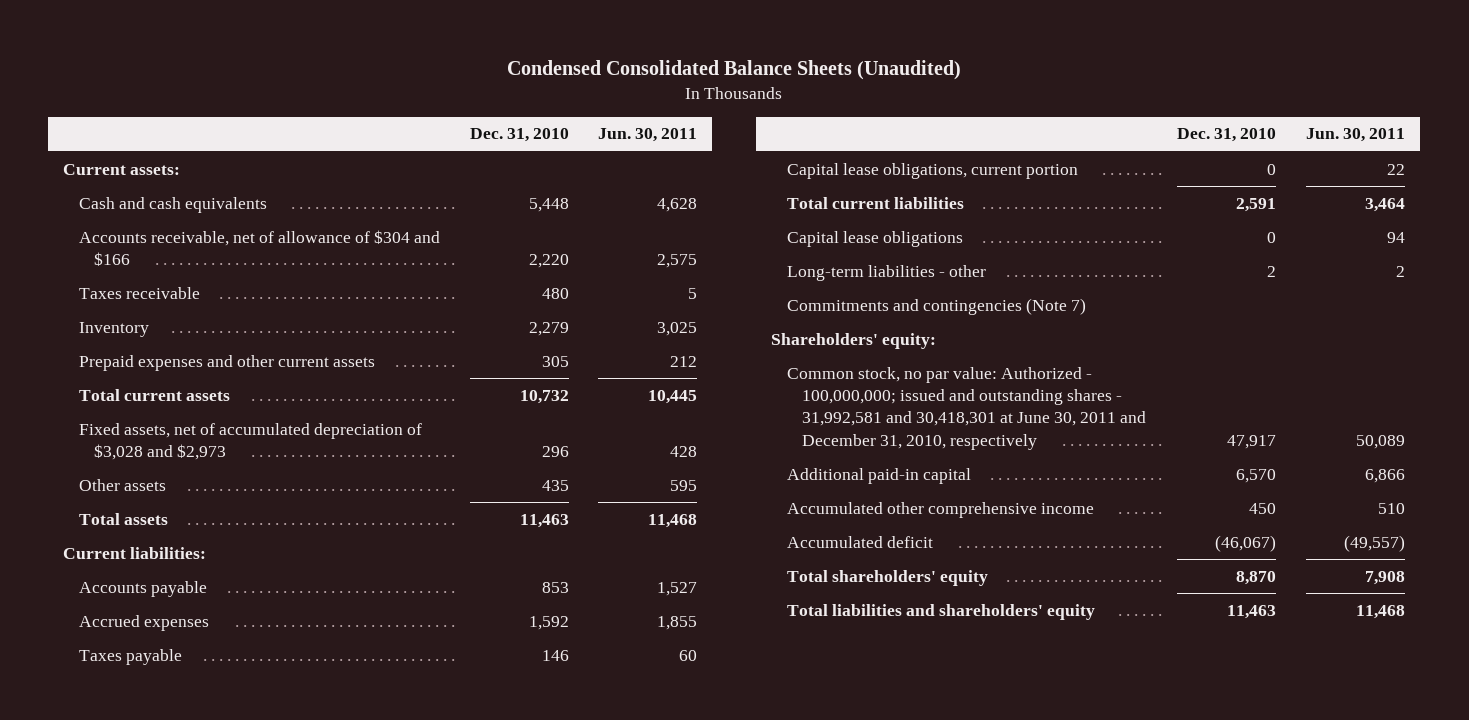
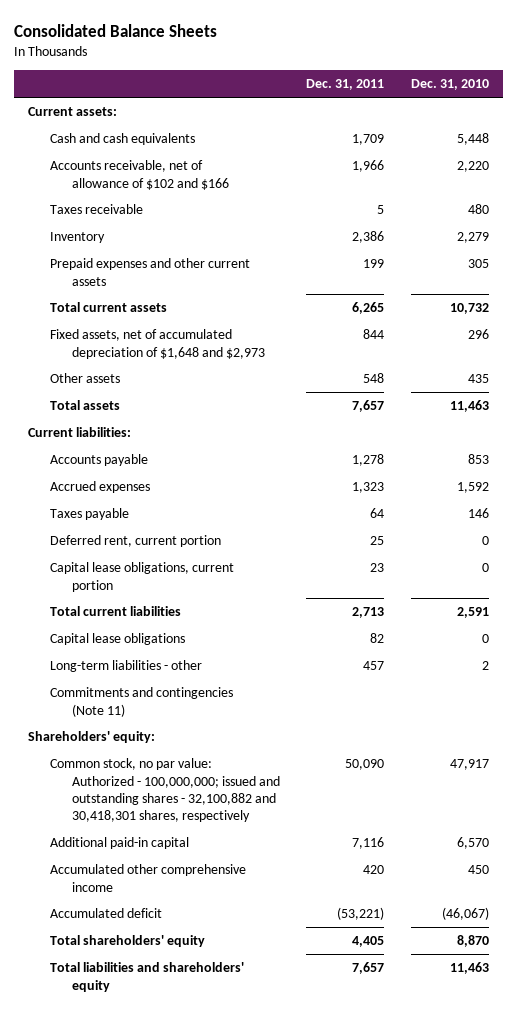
[507,60,962,81] Condensed Consolidated Balance Sheets (Unaudited) -> [14,23,218,37] Consolidated Balance Sheets
[598,128,698,143] Jun. 30, 2011 -> none
none -> [306,79,385,91] Dec. 31, 2011
[78,229,440,267] Accounts receivable, net of allowance of $304 and $166 -> [49,160,229,190] Accounts receivable, net of allowance of $102 and $166
[78,422,422,461] Fixed assets, net of accumulated depreciation of $3,028 and $2,973 -> [49,329,265,359] Fixed assets, net of accumulated depreciation of $1,648 and $2,973
none -> [49,535,221,548] Deferred rent, current portion
[786,297,1086,315] Commitments and contingencies (Note 7) -> [49,687,233,717] Commitments and contingencies (Note 11)
[786,366,1146,450] Common stock, no par value: Authorized - 100,000,000; issued and outstanding shares - 31,992,581 and 30,418,301 at June 30, 2011 and December 31, 2010, respectively -> [49,758,280,823] Common stock, no par value: Authorized - 100,000,000; issued and outstanding shares - 32,100,882 and 30,418,301 shares, respectively

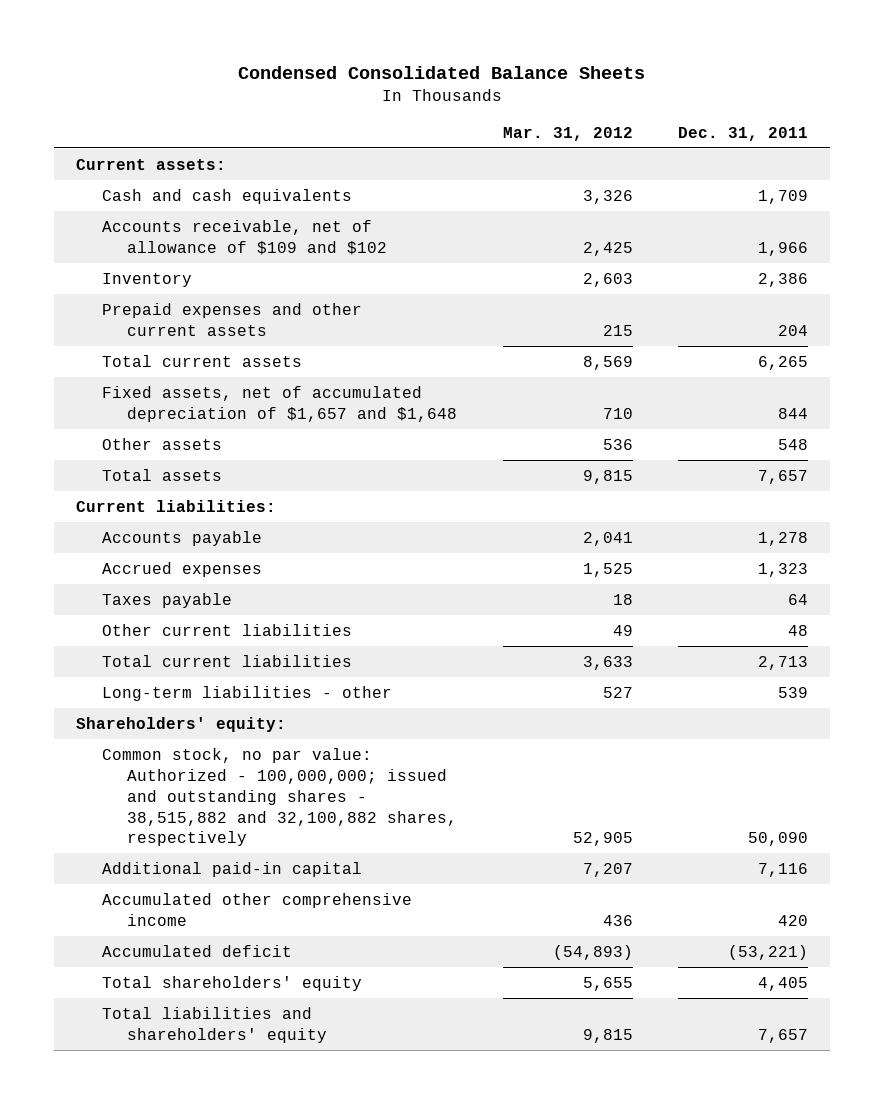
[14,23,218,37] Consolidated Balance Sheets -> [237,65,645,79] Condensed Consolidated Balance Sheets
[411,79,490,91] Dec. 31, 2010 -> none
none -> [502,126,633,141] Mar. 31, 2012
[49,204,143,215] Taxes receivable -> none
[49,160,229,190] Accounts receivable, net of allowance of $102 and $166 -> [101,219,388,255] Accounts receivable, net of allowance of $109 and $102
[363,259,385,269] 199 -> [777,324,808,336] 204
[49,329,265,359] Fixed assets, net of accumulated depreciation of $1,648 and $2,973 -> [101,385,458,422] Fixed assets, net of accumulated depreciation of $1,657 and $1,648
[49,535,221,548] Deferred rent, current portion -> none
[49,562,234,592] Capital lease obligations, current portion -> none
none -> [101,623,352,636] Other current liabilities
[49,633,185,646] Capital lease obligations -> none
[49,687,233,717] Commitments and contingencies (Note 11) -> none
[363,661,385,671] 457 -> [777,686,808,698] 539
[49,758,280,823] Common stock, no par value: Authorized - 100,000,000; issued and outstanding shares - 32,100,882 and 30,418,301 shares, respectively -> [101,747,458,847] Common stock, no par value: Authorized - 100,000,000; issued and outstanding shares - 38,515,882 and 32,100,882 shares, respectively

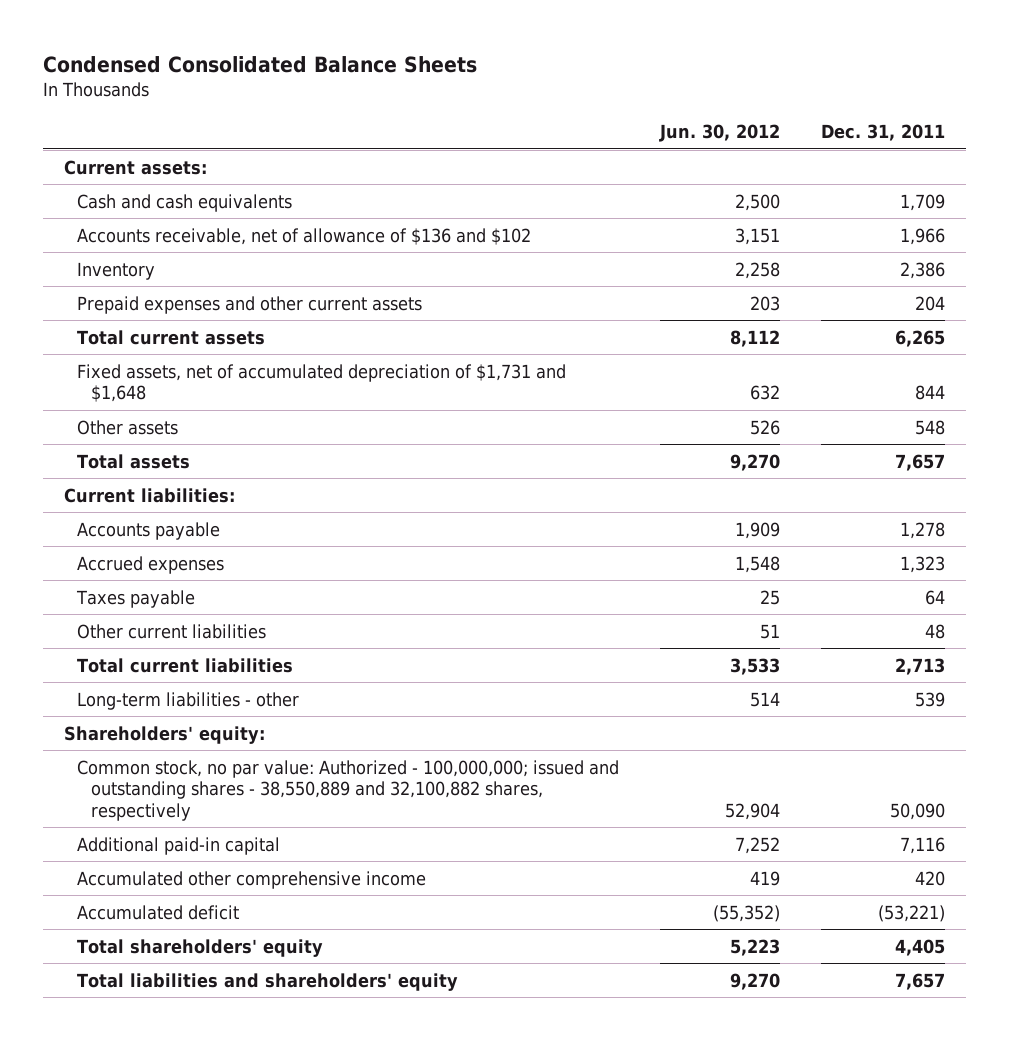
[502,126,633,141] Mar. 31, 2012 -> none
none -> [659,124,781,143] Jun. 30, 2012
[101,219,388,255] Accounts receivable, net of allowance of $109 and $102 -> [77,227,532,245] Accounts receivable, net of allowance of $136 and $102
[101,385,458,422] Fixed assets, net of accumulated depreciation of $1,657 and $1,648 -> [77,363,567,403] Fixed assets, net of accumulated depreciation of $1,731 and $1,648
[101,747,458,847] Common stock, no par value: Authorized - 100,000,000; issued and outstanding shares - 38,515,882 and 32,100,882 shares, respectively -> [77,759,620,821] Common stock, no par value: Authorized - 100,000,000; issued and outstanding shares - 38,550,889 and 32,100,882 shares, respectively

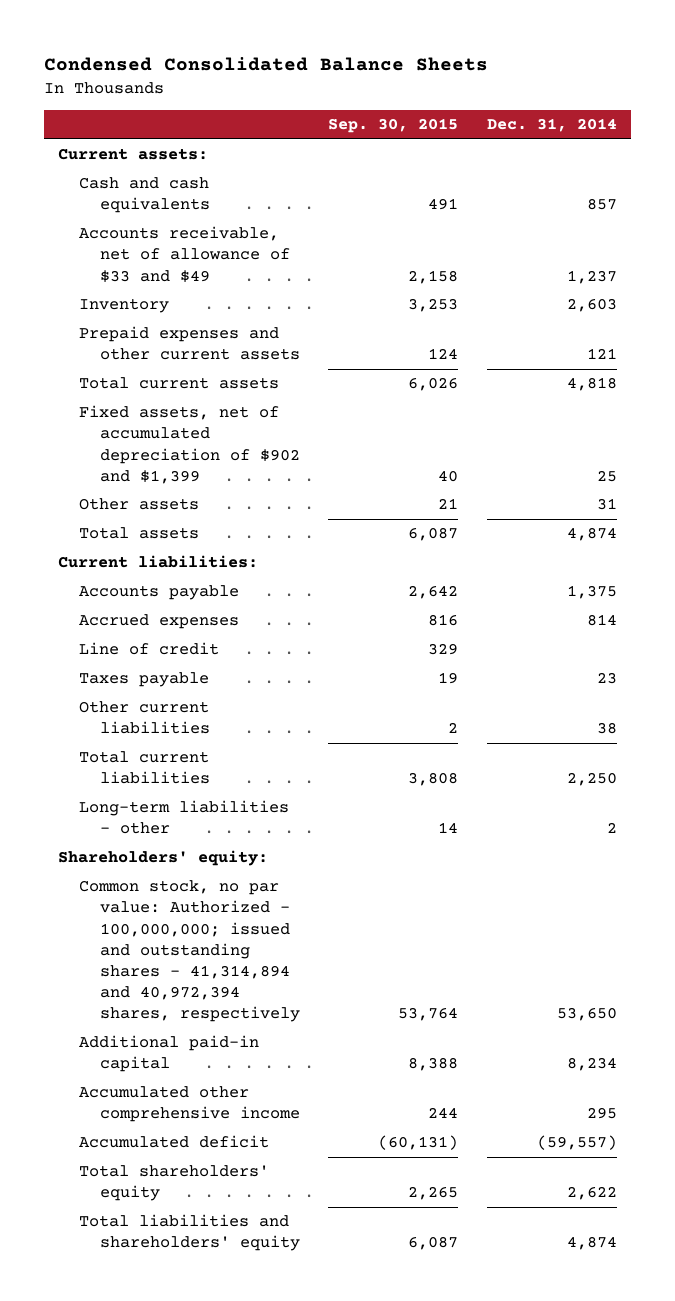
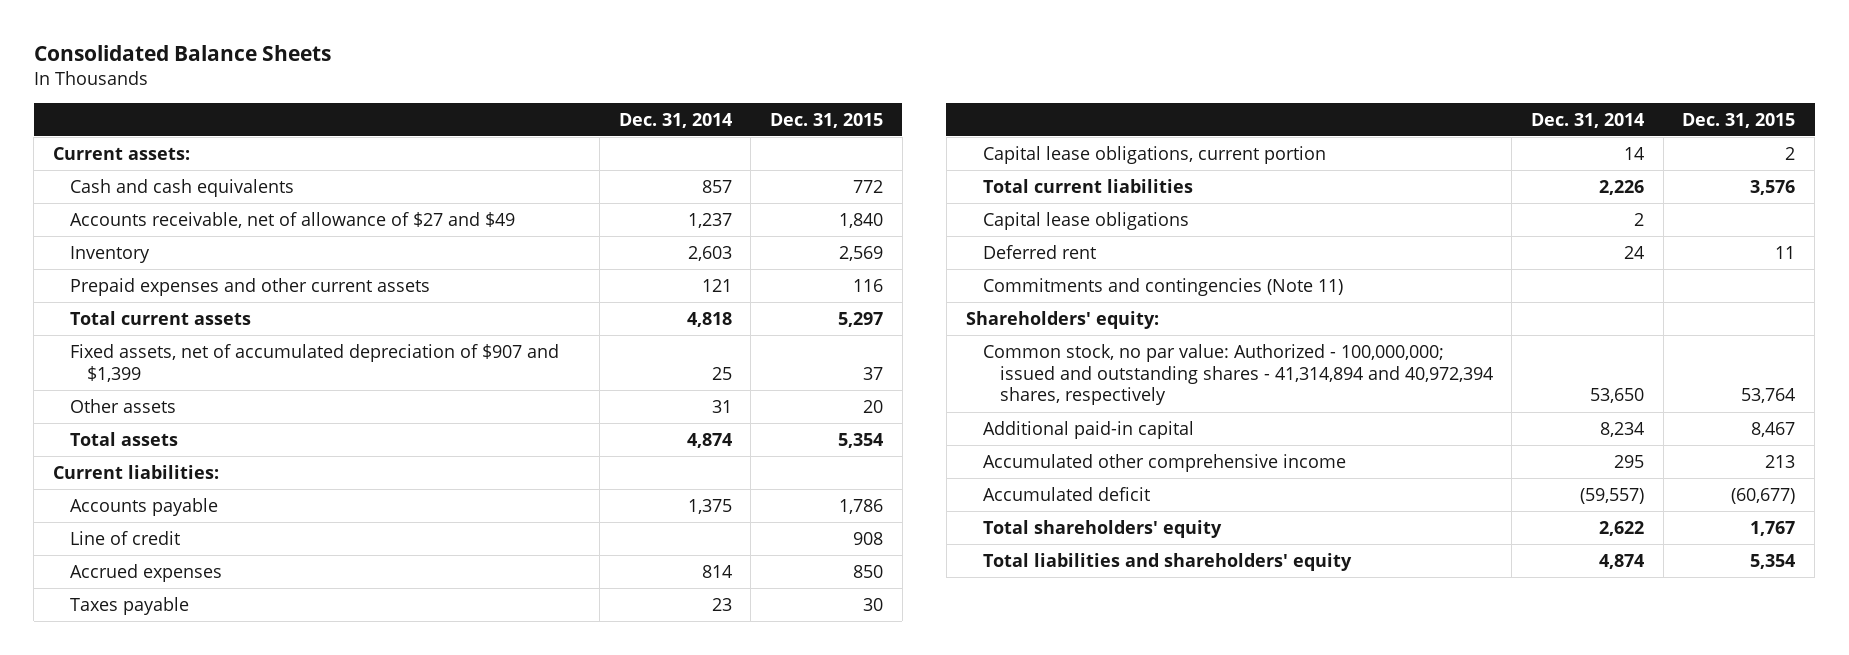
[44,57,489,72] Condensed Consolidated Balance Sheets -> [33,45,331,62] Consolidated Balance Sheets
[328,118,459,134] Sep. 30, 2015 -> none
none -> [770,112,884,128] Dec. 31, 2015
[79,226,290,283] Accounts receivable, net of allowance of $33 and $49 -> [70,211,516,228] Accounts receivable, net of allowance of $27 and $49
[79,405,300,484] Fixed assets, net of accumulated depreciation of $902 and $1,399 -> [70,343,560,382] Fixed assets, net of accumulated depreciation of $907 and $1,399
[79,614,240,630] Accrued expenses -> [70,563,223,582] Accrued expenses
[79,701,210,735] Other current liabilities -> none
[79,800,290,835] Long-term liabilities - other -> none
none -> [982,145,1326,164] Capital lease obligations, current portion
[566,772,617,787] 2,250 -> [1599,179,1645,195] 2,226
none -> [982,211,1189,230] Capital lease obligations
none -> [982,244,1096,259] Deferred rent
none -> [982,277,1343,296] Commitments and contingencies (Note 11)

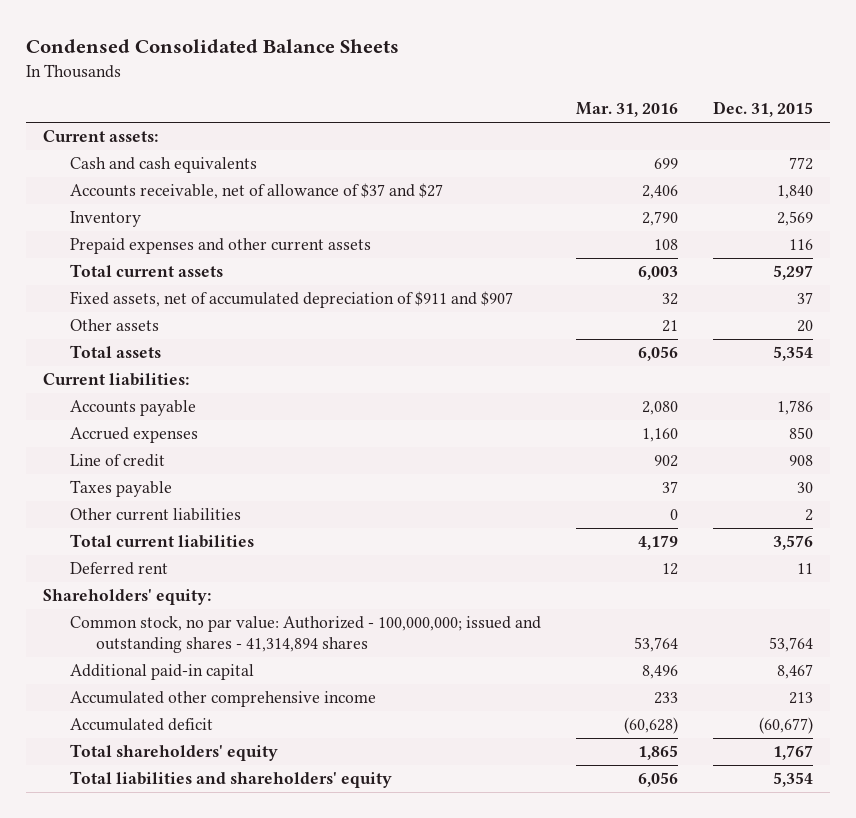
[33,45,331,62] Consolidated Balance Sheets -> [25,39,399,54] Condensed Consolidated Balance Sheets
[618,112,732,128] Dec. 31, 2014 -> none
none -> [575,102,678,118] Mar. 31, 2016
[70,211,516,228] Accounts receivable, net of allowance of $27 and $49 -> [69,183,443,200] Accounts receivable, net of allowance of $37 and $27
[70,343,560,382] Fixed assets, net of accumulated depreciation of $907 and $1,399 -> [69,291,513,309] Fixed assets, net of accumulated depreciation of $911 and $907
[70,530,181,545] Line of credit -> [69,454,165,468] Line of credit
[982,145,1326,164] Capital lease obligations, current portion -> none
none -> [69,508,241,522] Other current liabilities
[982,211,1189,230] Capital lease obligations -> none
[982,277,1343,296] Commitments and contingencies (Note 11) -> none
[982,343,1493,406] Common stock, no par value: Authorized - 100,000,000; issued and outstanding shares - 41,314,894 and 40,972,394 shares, respectively -> [69,616,541,653] Common stock, no par value: Authorized - 100,000,000; issued and outstanding shares - 41,314,894 shares

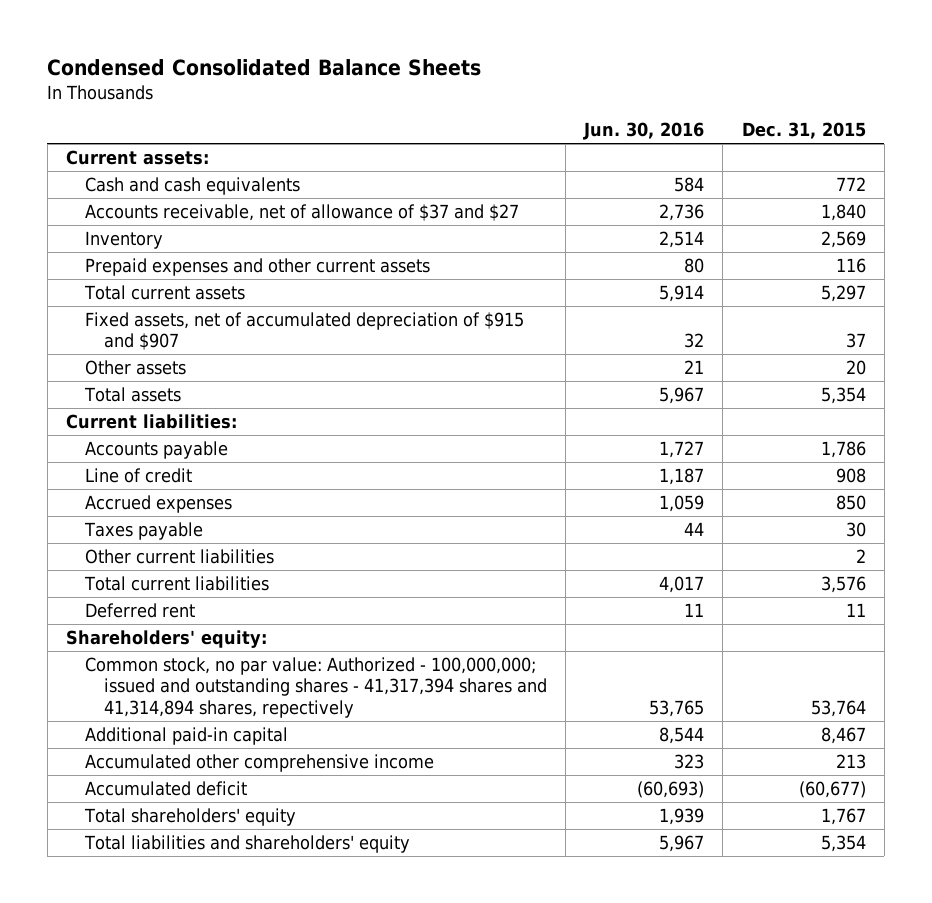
[575,102,678,118] Mar. 31, 2016 -> none
none -> [583,122,705,141] Jun. 30, 2016
[69,291,513,309] Fixed assets, net of accumulated depreciation of $911 and $907 -> [84,311,524,351] Fixed assets, net of accumulated depreciation of $915 and $907
[69,427,198,444] Accrued expenses -> [84,494,232,513] Accrued expenses
[69,616,541,653] Common stock, no par value: Authorized - 100,000,000; issued and outstanding shares - 41,314,894 shares -> [84,656,547,719] Common stock, no par value: Authorized - 100,000,000; issued and outstanding shares - 41,317,394 shares and 41,314,894 shares, repectively

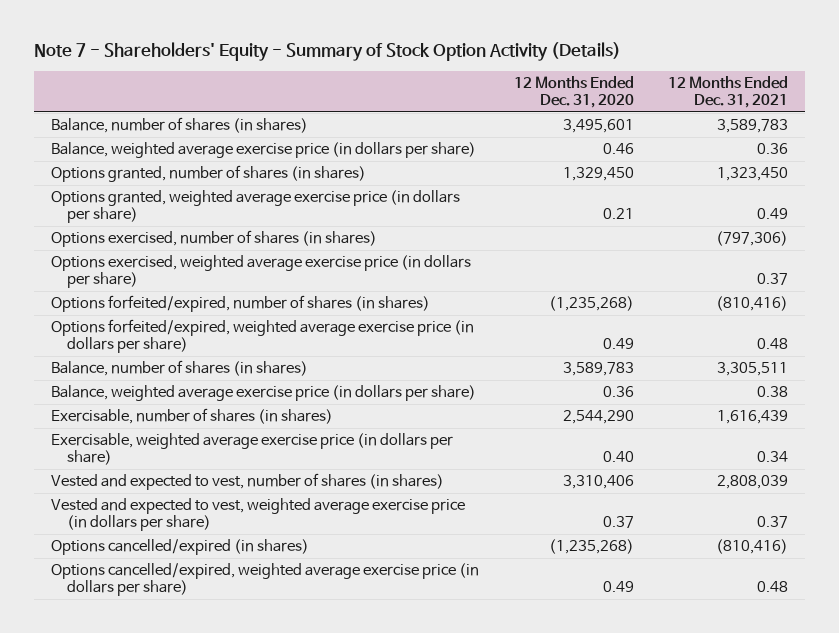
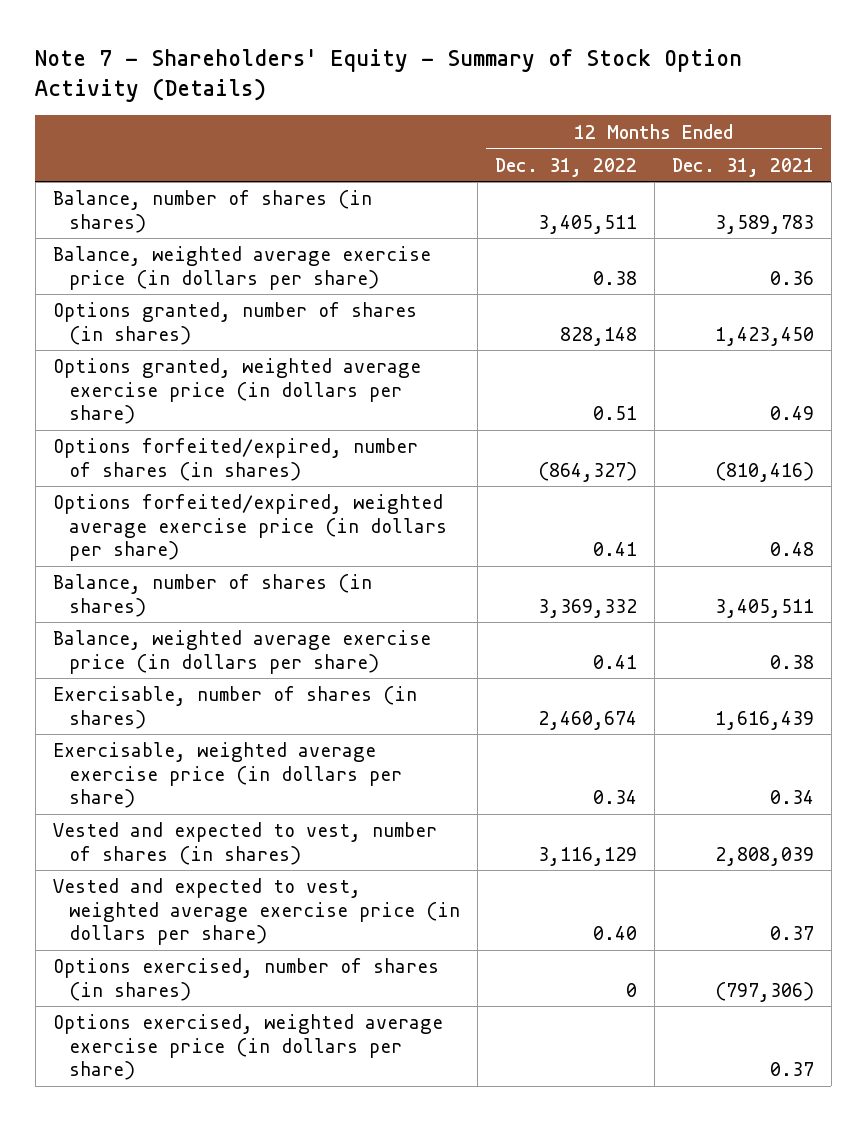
[513,75,634,108] 12 Months Ended Dec. 31, 2020 -> none
none -> [494,157,637,177] Dec. 31, 2022
[716,167,788,182] 1,323,450 -> [714,326,814,346] 1,423,450
[716,362,788,377] 3,305,511 -> [714,598,814,618] 3,405,511
[51,539,310,556] Options cancelled/expired (in shares) -> none
[51,563,480,597] Options cancelled/expired, weighted average exercise price (in dollars per share) -> none
[51,230,378,248] Options exercised, number of shares (in shares) -> [52,958,439,1001] Options exercised, number of shares (in shares)
[51,255,472,289] Options exercised, weighted average exercise price (in dollars per share) -> [52,1014,443,1081] Options exercised, weighted average exercise price (in dollars per share)

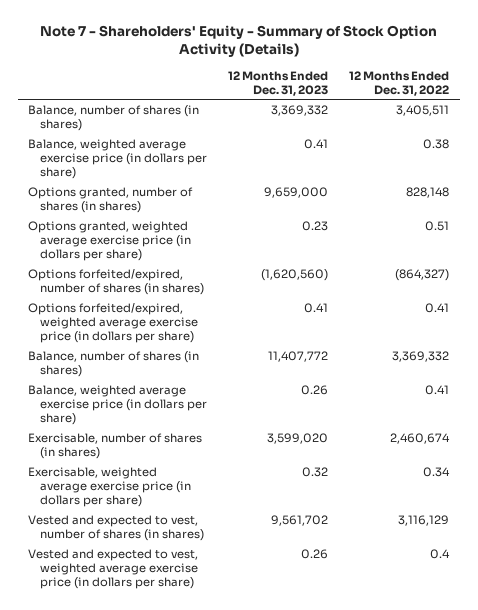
[671,157,814,177] Dec. 31, 2021 -> none
none -> [227,70,328,96] 12 Months Ended Dec. 31, 2023
[52,958,439,1001] Options exercised, number of shares (in shares) -> none
[52,1014,443,1081] Options exercised, weighted average exercise price (in dollars per share) -> none
[592,926,637,941] 0.40 -> [430,549,451,560] 0.4

